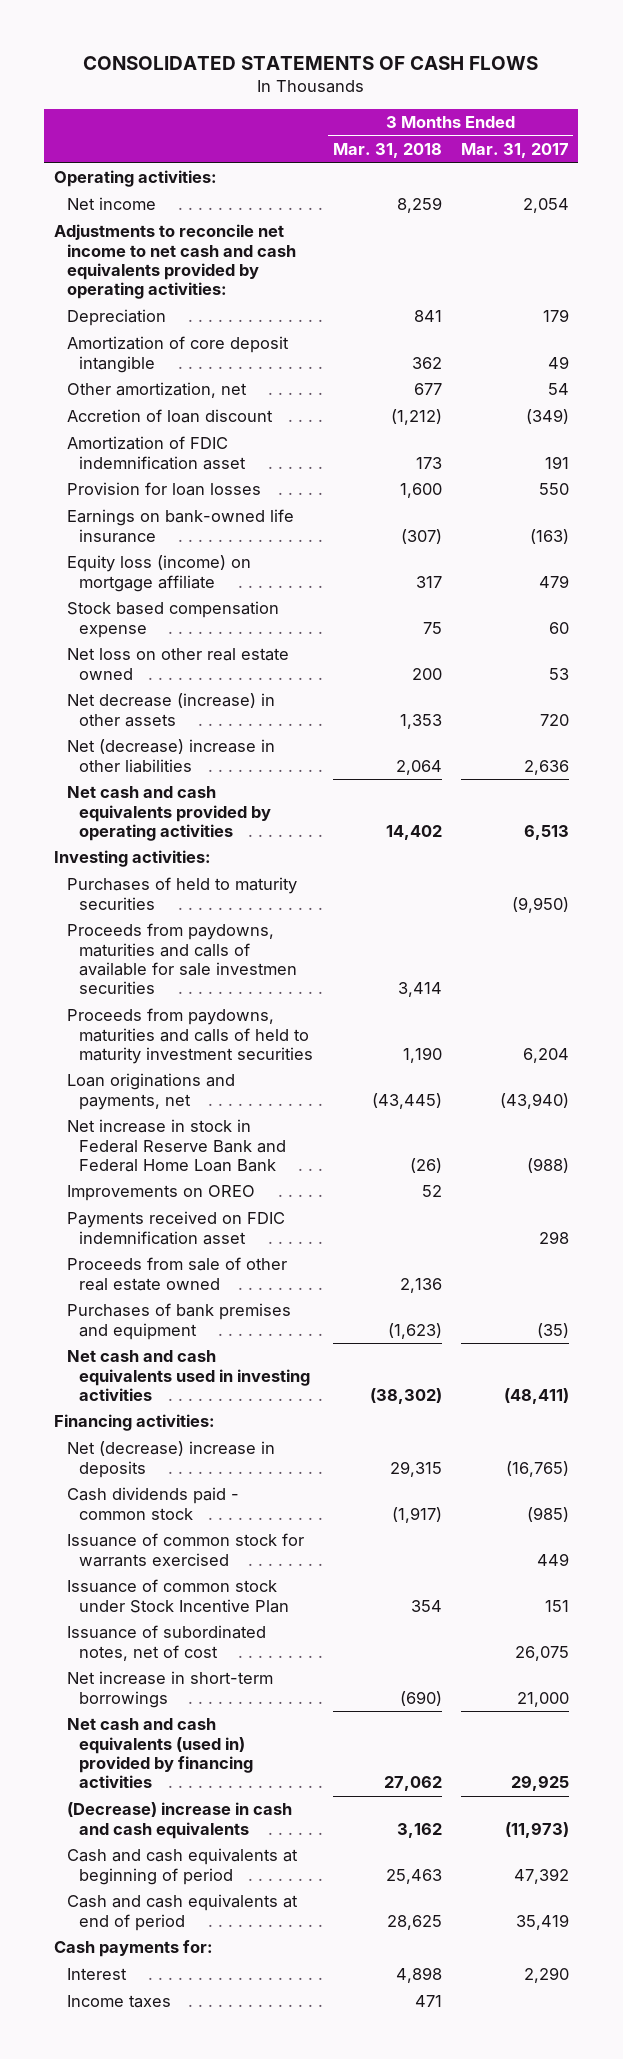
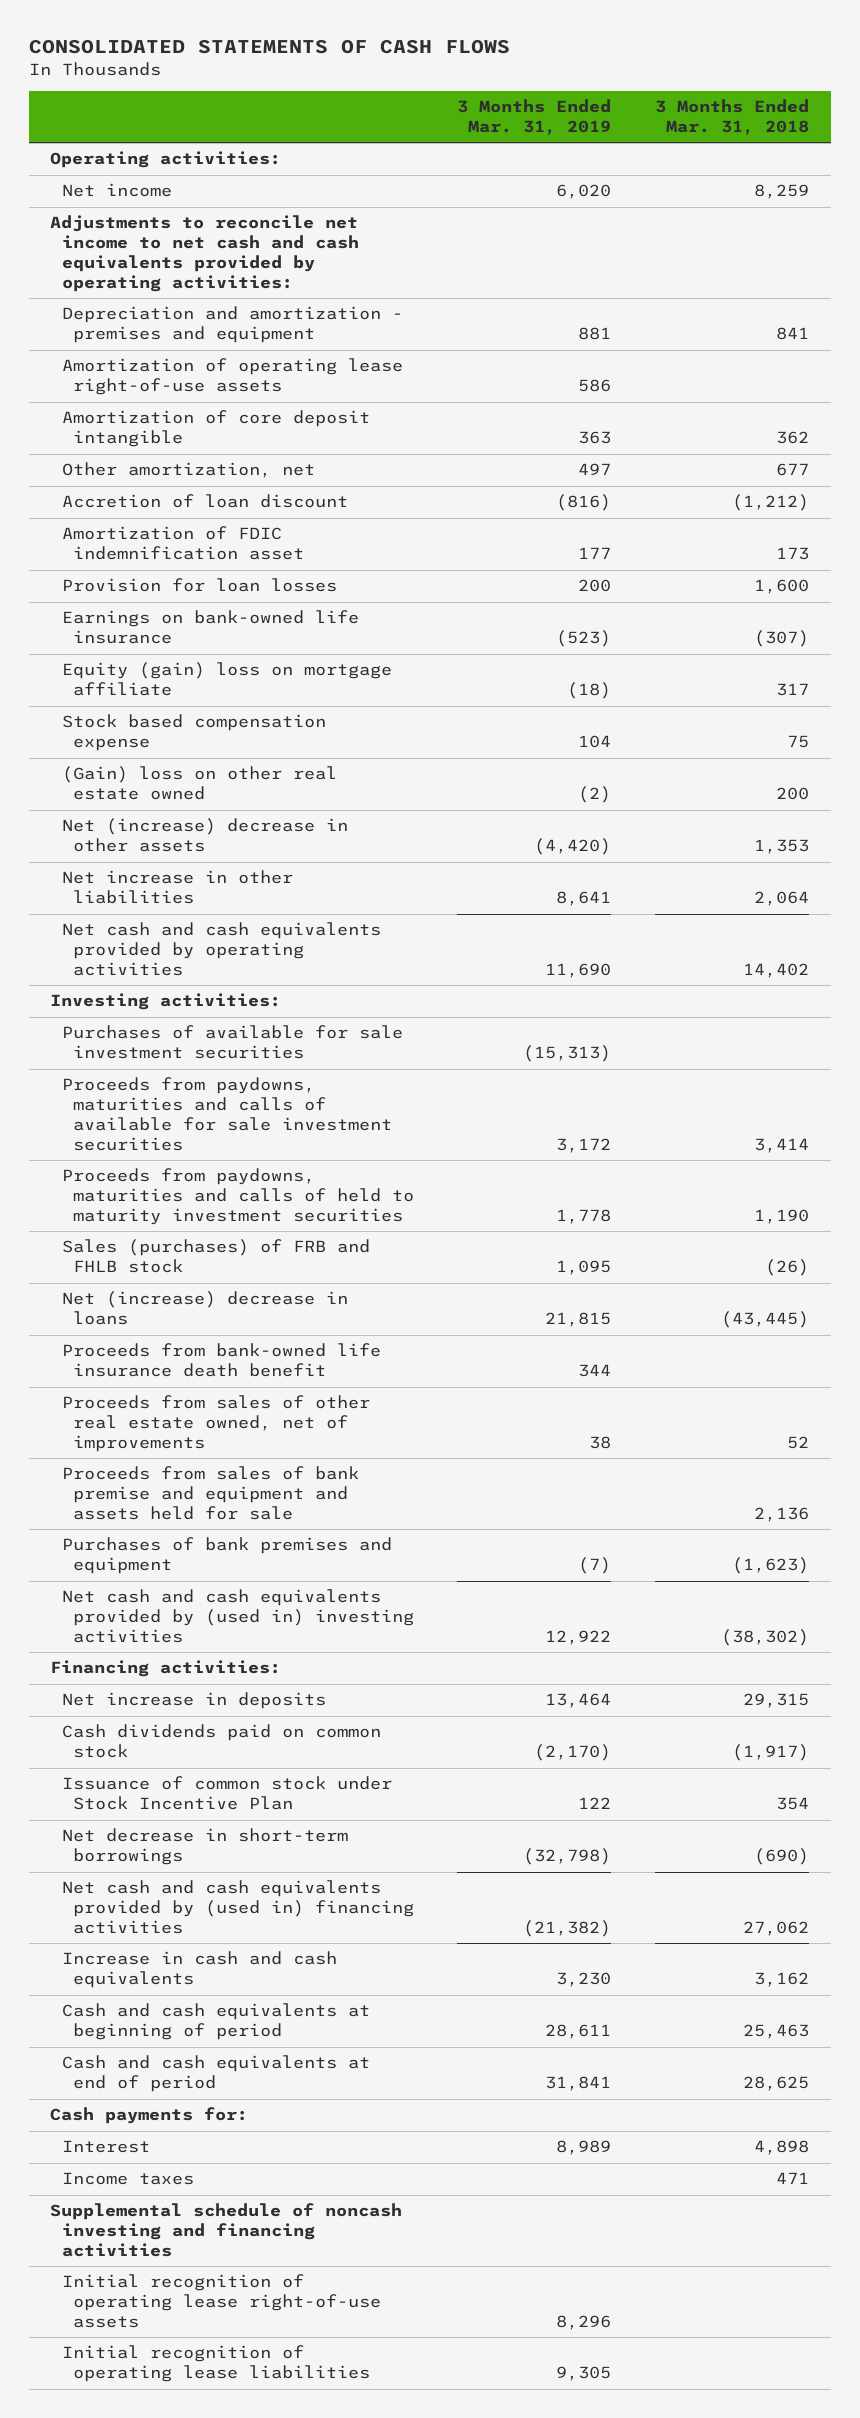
[460,143,569,159] Mar. 31, 2017 -> none
none -> [457,99,612,135] 3 Months Ended Mar. 31, 2019
[66,309,166,327] Depreciation -> [61,306,403,344] Depreciation and amortization - premises and equipment
none -> [61,358,403,396] Amortization of operating lease right-of-use assets
[66,555,251,592] Equity loss (income) on mortgage affiliate -> [61,662,392,697] Equity (gain) loss on mortgage affiliate
[66,648,289,680] Net loss on other real estate owned -> [61,766,337,801] (Gain) loss on other real estate owned
[66,693,275,727] Net decrease (increase) in other assets -> [61,818,348,853] Net (increase) decrease in other assets
[66,739,275,773] Net (decrease) increase in other liabilities -> [61,870,293,905] Net increase in other liabilities
[66,877,297,910] Purchases of held to maturity securities -> none
none -> [61,1025,403,1060] Purchases of available for sale investment securities
[66,923,298,995] Proceeds from paydowns, maturities and calls of available for sale investmen securities -> [61,1077,392,1151] Proceeds from paydowns, maturities and calls of available for sale investment securities
[66,1119,287,1172] Net increase in stock in Federal Reserve Bank and Federal Home Loan Bank -> none
[66,1185,255,1202] Improvements on OREO -> none
[66,1211,285,1245] Payments received on FDIC indemnification asset -> none
none -> [61,1239,370,1274] Sales (purchases) of FRB and FHLB stock
[66,1073,235,1110] Loan originations and payments, net -> [61,1291,348,1326] Net (increase) decrease in loans
none -> [61,1343,381,1378] Proceeds from bank-owned life insurance death benefit
[66,1257,287,1291] Proceeds from sale of other real estate owned -> [61,1395,370,1453] Proceeds from sales of other real estate owned, net of improvements
[399,1277,442,1293] 2,136 -> [787,1436,810,1450] 52
none -> [61,1466,359,1521] Proceeds from sales of bank premise and equipment and assets held for sale
[66,1350,311,1401] Net cash and cash equivalents used in investing activities -> [61,1589,414,1644] Net cash and cash equivalents provided by (used in) investing activities
[66,1533,304,1567] Issuance of common stock for warrants exercised -> none
[66,1441,275,1478] Net (decrease) increase in deposits -> [61,1692,326,1710] Net increase in deposits
[66,1487,239,1520] Cash dividends paid - common stock -> [61,1724,381,1759] Cash dividends paid on common stock
[66,1625,266,1661] Issuance of subordinated notes, net of cost -> none
[66,1671,273,1708] Net increase in short-term borrowings -> [61,1828,348,1866] Net decrease in short-term borrowings
[66,1718,254,1789] Net cash and cash equivalents (used in) provided by financing activities -> [61,1880,414,1935] Net cash and cash equivalents provided by (used in) financing activities
[66,1802,292,1839] (Decrease) increase in cash and cash equivalents -> [61,1951,337,1989] Increase in cash and cash equivalents
none -> [50,2203,403,2258] Supplemental schedule of noncash investing and financing activities
none -> [61,2274,381,2329] Initial recognition of operating lease right-of-use assets
none -> [61,2345,370,2383] Initial recognition of operating lease liabilities

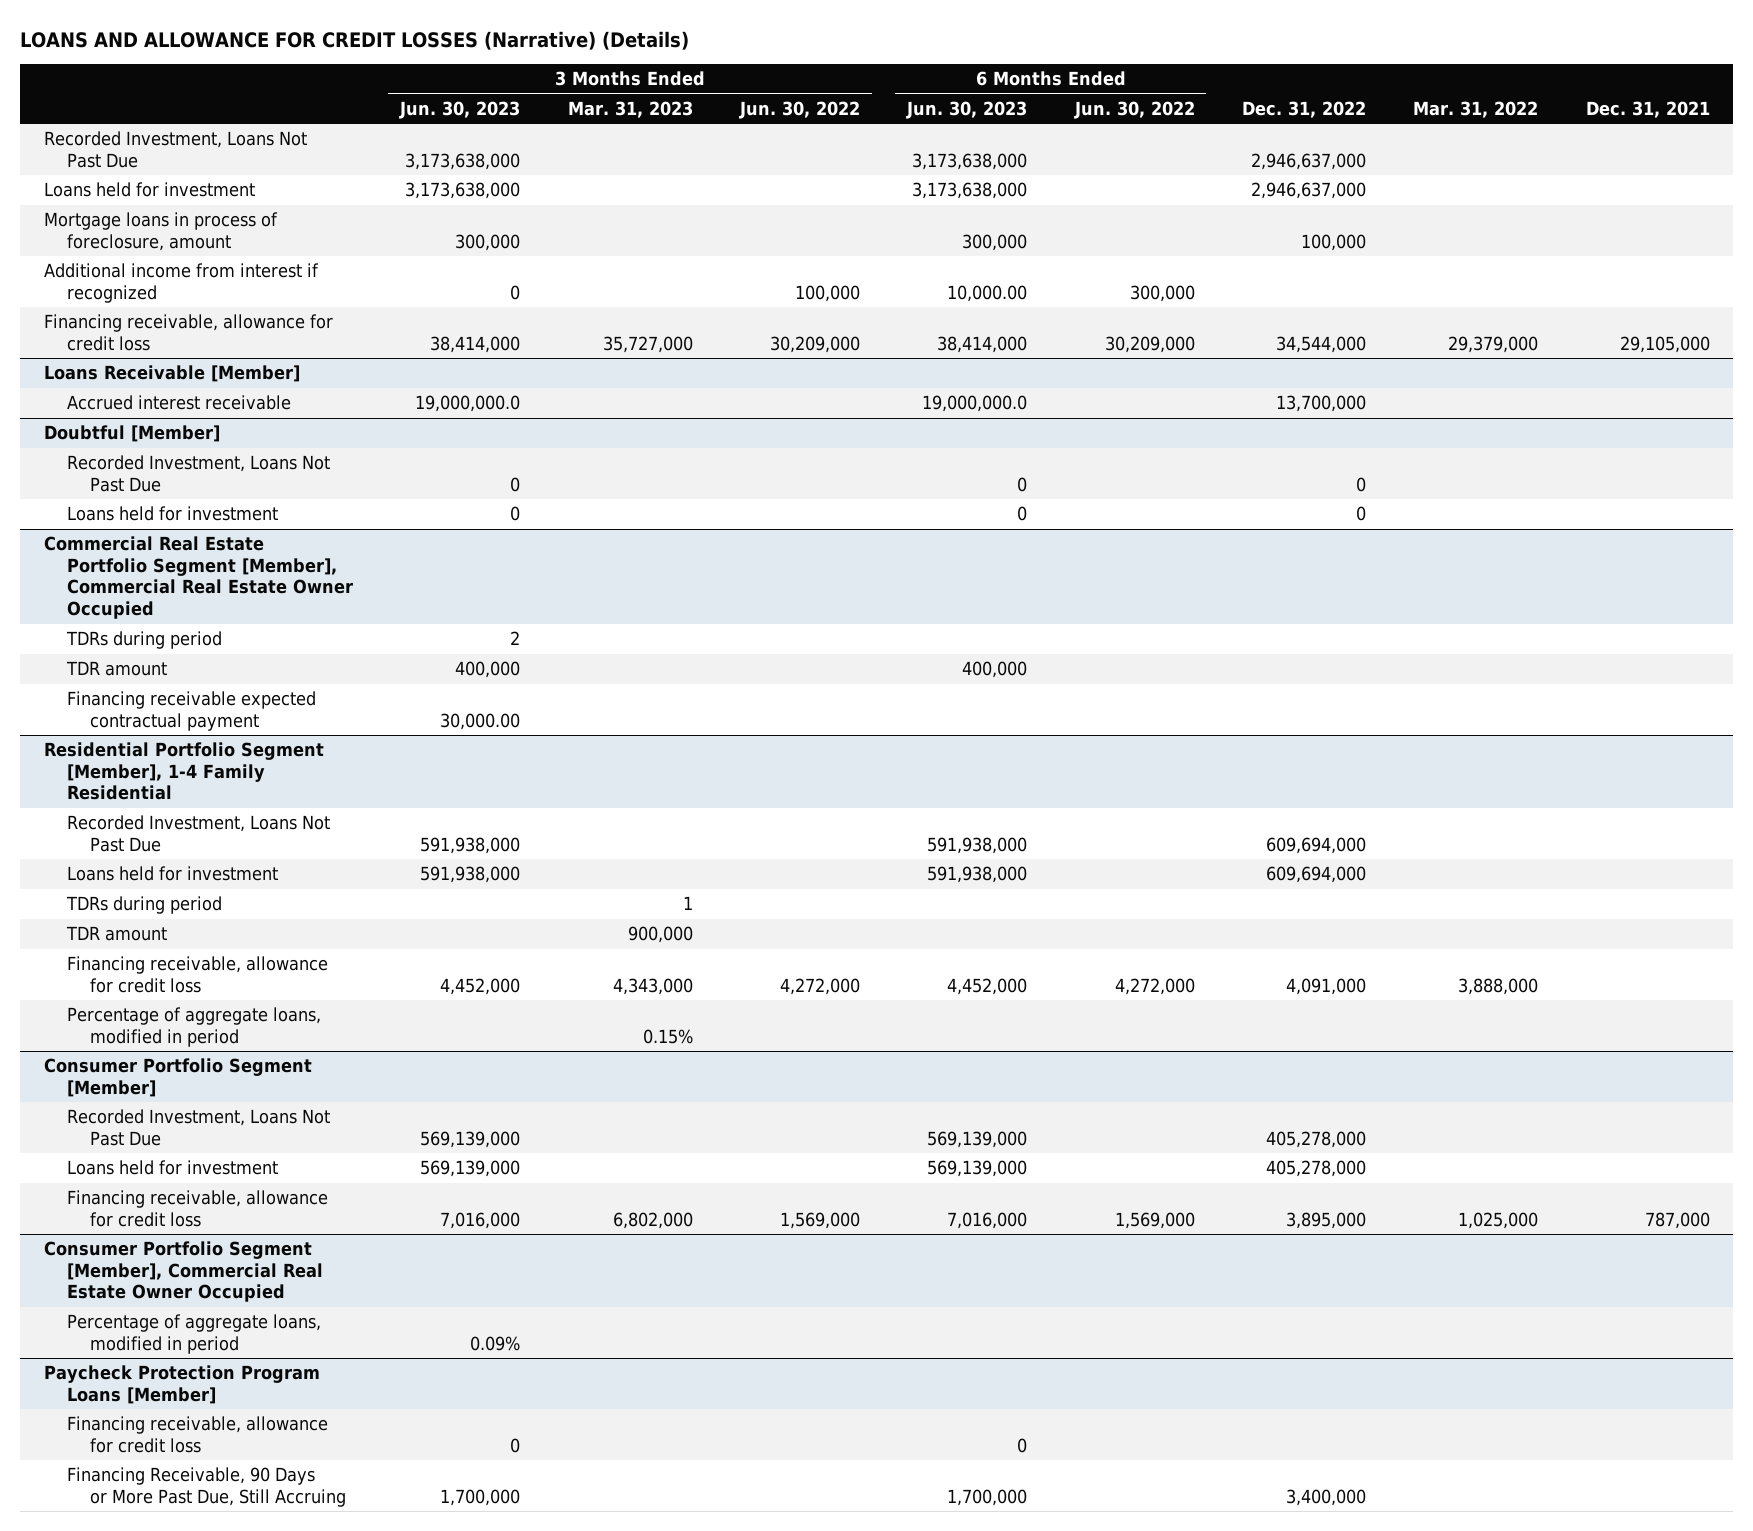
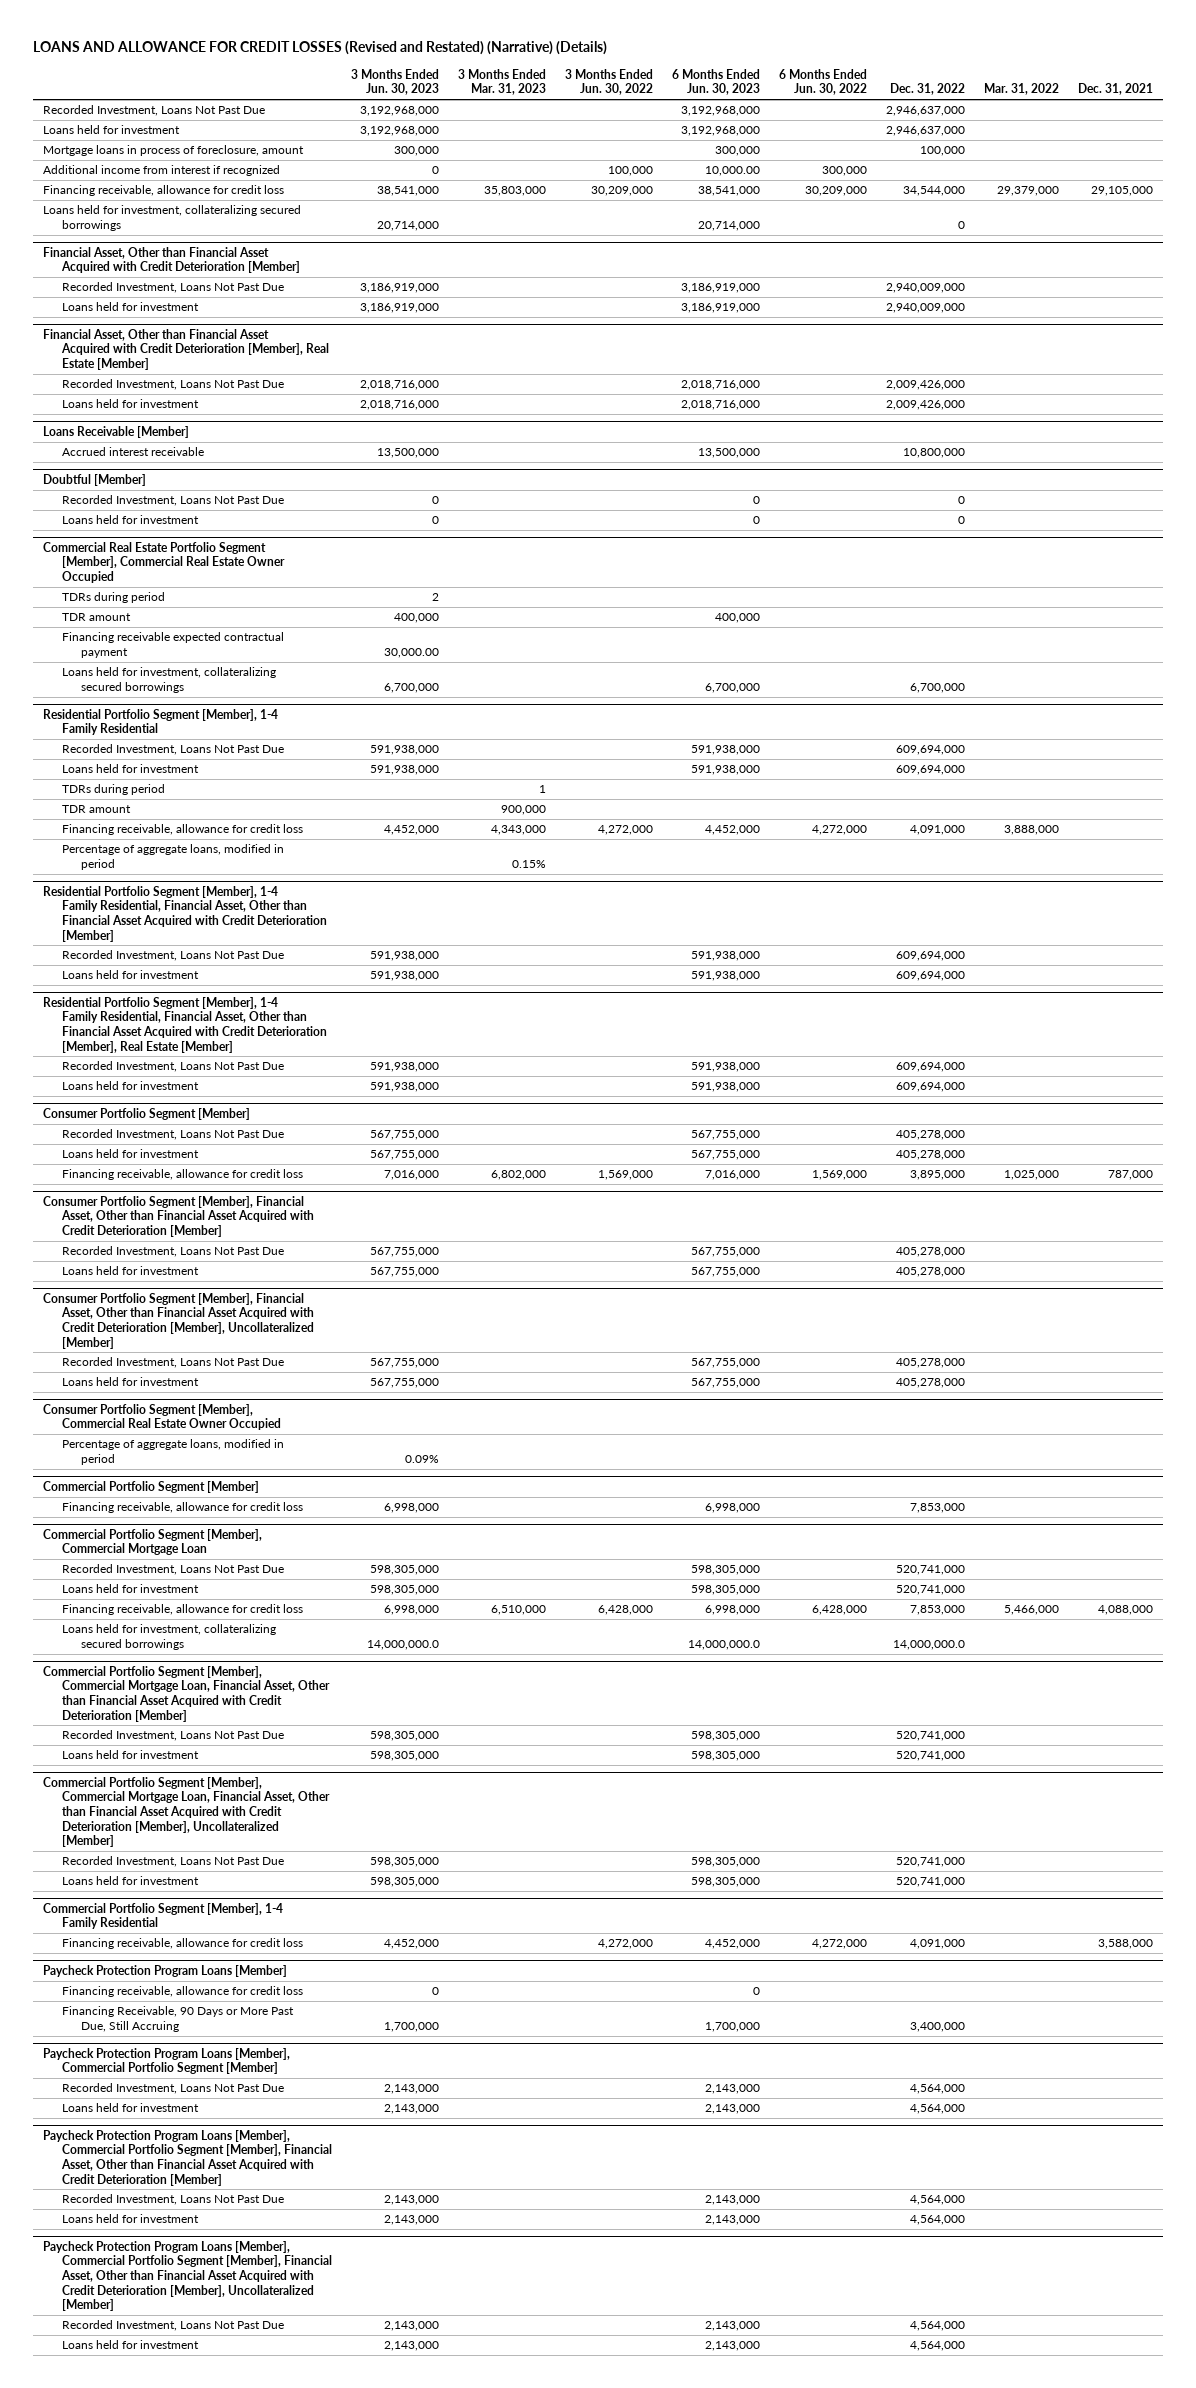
[20,30,690,50] LOANS AND ALLOWANCE FOR CREDIT LOSSES (Narrative) (Details) -> [33,41,608,56] LOANS AND ALLOWANCE FOR CREDIT LOSSES (Revised and Restated) (Narrative) (Details)
[405,152,521,170] 3,173,638,000 -> [359,106,439,117] 3,192,968,000
[912,152,1028,170] 3,173,638,000 -> [681,106,761,117] 3,192,968,000
[405,182,521,200] 3,173,638,000 -> [359,126,439,137] 3,192,968,000
[912,182,1028,200] 3,173,638,000 -> [681,126,761,137] 3,192,968,000
[430,335,521,353] 38,414,000 -> [376,186,439,197] 38,541,000
[602,335,693,353] 35,727,000 -> [483,186,546,197] 35,803,000
[937,335,1028,353] 38,414,000 -> [698,186,761,197] 38,541,000
none -> [42,205,301,232] Loans held for investment, collateralizing secured borrowings
none -> [42,246,300,274] Financial Asset, Other than Financial Asset Acquired with Credit Deterioration [Member]
none -> [61,282,284,294] Recorded Investment, Loans Not Past Due
none -> [61,302,199,312] Loans held for investment
none -> [42,328,329,370] Financial Asset, Other than Financial Asset Acquired with Credit Deterioration [Member], Real Estate [Member]
none -> [61,379,284,391] Recorded Investment, Loans Not Past Due
none -> [61,399,199,409] Loans held for investment
[415,395,521,413] 19,000,000.0 -> [376,448,439,459] 13,500,000
[922,395,1028,413] 19,000,000.0 -> [698,448,761,459] 13,500,000
[1275,395,1366,413] 13,700,000 -> [903,448,966,459] 10,800,000
none -> [61,667,276,694] Loans held for investment, collateralizing secured borrowings
none -> [42,885,327,942] Residential Portfolio Segment [Member], 1-4 Family Residential, Financial Asset, Other than Financial Asset Acquired with Credit Deterioration [Member]
none -> [61,950,284,962] Recorded Investment, Loans Not Past Due
none -> [61,970,199,980] Loans held for investment
none -> [42,996,327,1053] Residential Portfolio Segment [Member], 1-4 Family Residential, Financial Asset, Other than Financial Asset Acquired with Credit Deterioration [Member], Real Estate [Member]
none -> [61,1061,284,1073] Recorded Investment, Loans Not Past Due
none -> [61,1081,199,1091] Loans held for investment
[420,1130,521,1148] 569,139,000 -> [369,1130,439,1141] 567,755,000
[927,1130,1028,1148] 569,139,000 -> [691,1130,761,1141] 567,755,000
[420,1160,521,1178] 569,139,000 -> [369,1150,439,1161] 567,755,000
[927,1160,1028,1178] 569,139,000 -> [691,1150,761,1161] 567,755,000
none -> [42,1195,314,1237] Consumer Portfolio Segment [Member], Financial Asset, Other than Financial Asset Acquired with Credit Deterioration [Member]
none -> [61,1246,284,1258] Recorded Investment, Loans Not Past Due
none -> [61,1266,199,1276] Loans held for investment
none -> [42,1292,314,1349] Consumer Portfolio Segment [Member], Financial Asset, Other than Financial Asset Acquired with Credit Deterioration [Member], Uncollateralized [Member]
none -> [61,1357,284,1369] Recorded Investment, Loans Not Past Due
none -> [61,1377,199,1387] Loans held for investment
none -> [42,1480,259,1493] Commercial Portfolio Segment [Member]
none -> [61,1502,303,1514] Financing receivable, allowance for credit loss
none -> [42,1528,262,1556] Commercial Portfolio Segment [Member], Commercial Mortgage Loan
none -> [61,1564,284,1576] Recorded Investment, Loans Not Past Due
none -> [61,1584,199,1594] Loans held for investment
none -> [61,1604,303,1616] Financing receivable, allowance for credit loss
none -> [61,1624,276,1651] Loans held for investment, collateralizing secured borrowings
none -> [42,1665,330,1722] Commercial Portfolio Segment [Member], Commercial Mortgage Loan, Financial Asset, Other than Financial Asset Acquired with Credit Deterioration [Member]
none -> [61,1730,284,1742] Recorded Investment, Loans Not Past Due
none -> [61,1750,199,1760] Loans held for investment
none -> [42,1776,330,1848] Commercial Portfolio Segment [Member], Commercial Mortgage Loan, Financial Asset, Other than Financial Asset Acquired with Credit Deterioration [Member], Uncollateralized [Member]
none -> [61,1856,284,1868] Recorded Investment, Loans Not Past Due
none -> [61,1876,199,1886] Loans held for investment
none -> [42,1902,283,1930] Commercial Portfolio Segment [Member], 1-4 Family Residential
none -> [61,1938,303,1950] Financing receivable, allowance for credit loss
none -> [42,2047,290,2075] Paycheck Protection Program Loans [Member], Commercial Portfolio Segment [Member]
none -> [61,2083,284,2095] Recorded Investment, Loans Not Past Due
none -> [61,2103,199,2113] Loans held for investment
none -> [42,2129,332,2186] Paycheck Protection Program Loans [Member], Commercial Portfolio Segment [Member], Financial Asset, Other than Financial Asset Acquired with Credit Deterioration [Member]
none -> [61,2194,284,2206] Recorded Investment, Loans Not Past Due
none -> [61,2214,199,2224] Loans held for investment
none -> [42,2240,332,2312] Paycheck Protection Program Loans [Member], Commercial Portfolio Segment [Member], Financial Asset, Other than Financial Asset Acquired with Credit Deterioration [Member], Uncollateralized [Member]
none -> [61,2320,284,2332] Recorded Investment, Loans Not Past Due
none -> [61,2340,199,2350] Loans held for investment

